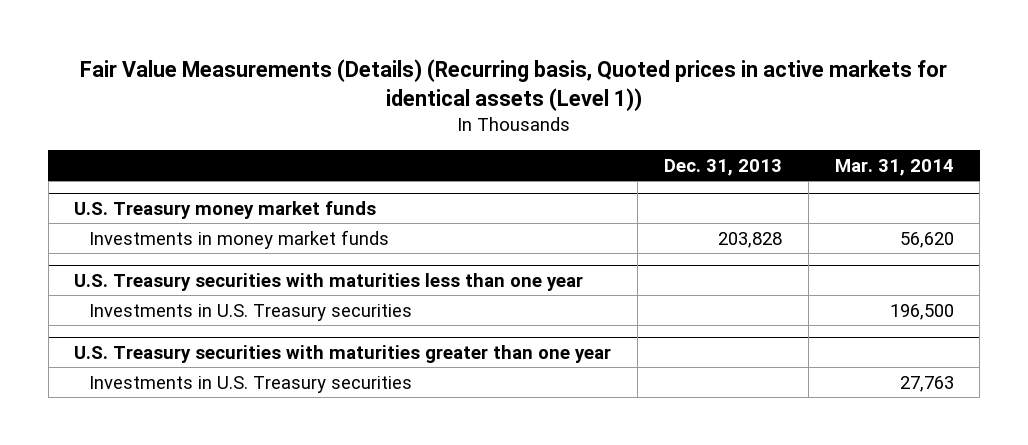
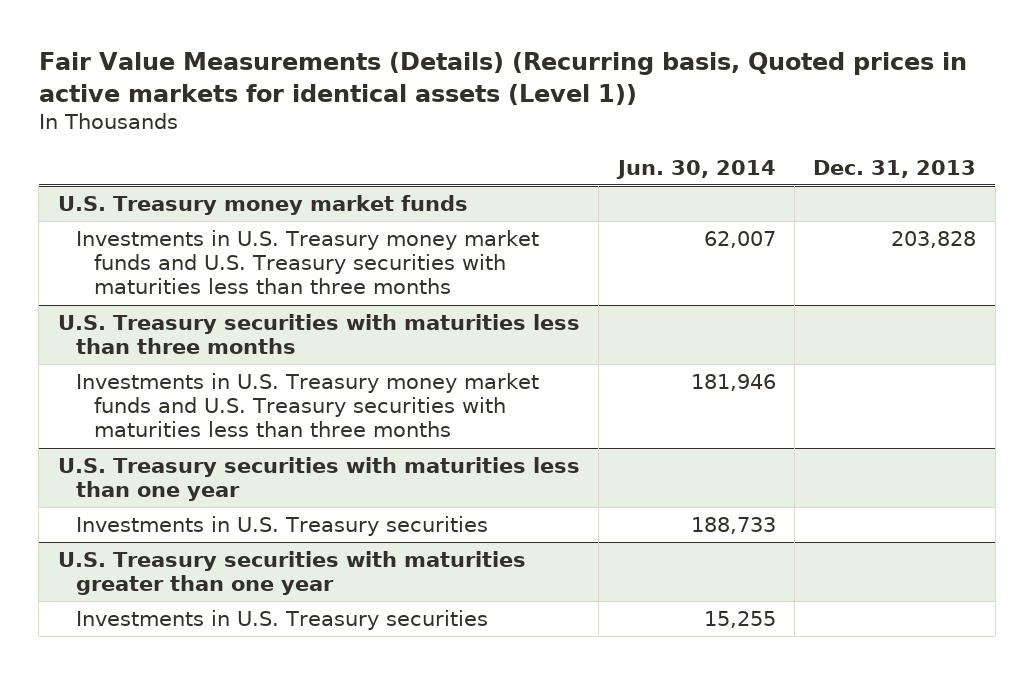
[834,158,954,176] Mar. 31, 2014 -> none
none -> [615,159,776,179] Jun. 30, 2014
[89,229,390,249] Investments in money market funds -> [75,229,539,295] Investments in U.S. Treasury money market funds and U.S. Treasury securities with maturities less than three months
none -> [57,313,580,355] U.S. Treasury securities with maturities less than three months
none -> [75,372,539,438] Investments in U.S. Treasury money market funds and U.S. Treasury securities with maturities less than three months

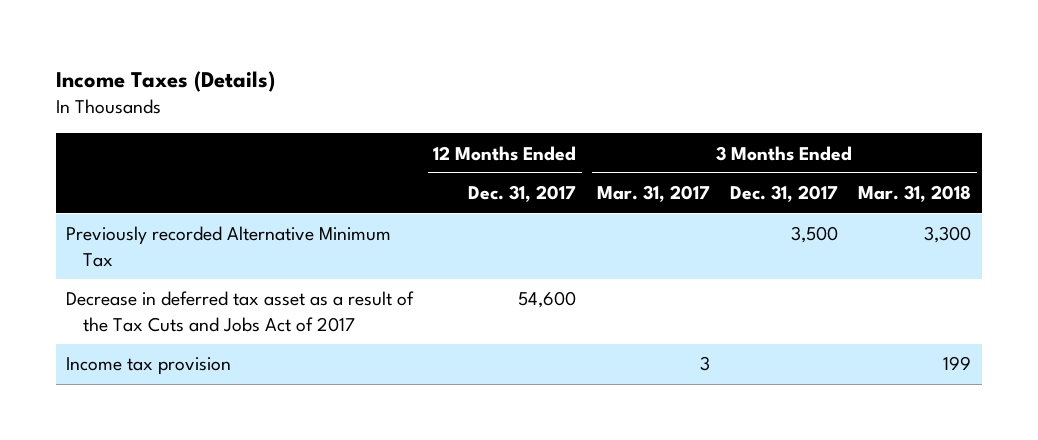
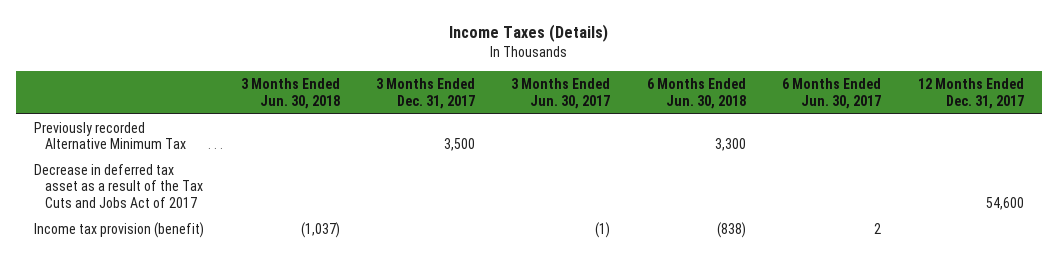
[596,185,710,203] Mar. 31, 2017 -> none
[858,185,972,203] Mar. 31, 2018 -> none
none -> [240,78,340,109] 3 Months Ended Jun. 30, 2018
none -> [511,78,611,109] 3 Months Ended Jun. 30, 2017
none -> [646,78,746,109] 6 Months Ended Jun. 30, 2018
none -> [782,78,882,109] 6 Months Ended Jun. 30, 2017
[66,357,232,376] Income tax provision -> [34,221,205,238] Income tax provision (benefit)

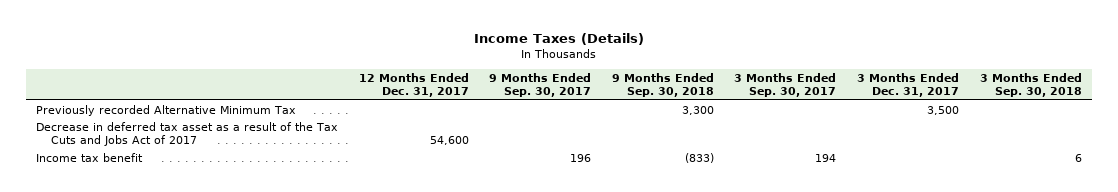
[240,78,340,109] 3 Months Ended Jun. 30, 2018 -> none
[511,78,611,109] 3 Months Ended Jun. 30, 2017 -> none
[646,78,746,109] 6 Months Ended Jun. 30, 2018 -> none
[782,78,882,109] 6 Months Ended Jun. 30, 2017 -> none
none -> [489,72,592,97] 9 Months Ended Sep. 30, 2017
none -> [611,72,714,97] 9 Months Ended Sep. 30, 2018
none -> [734,72,837,97] 3 Months Ended Sep. 30, 2017
none -> [979,72,1082,97] 3 Months Ended Sep. 30, 2018
[34,221,205,238] Income tax provision (benefit) -> [36,152,144,162] Income tax benefit

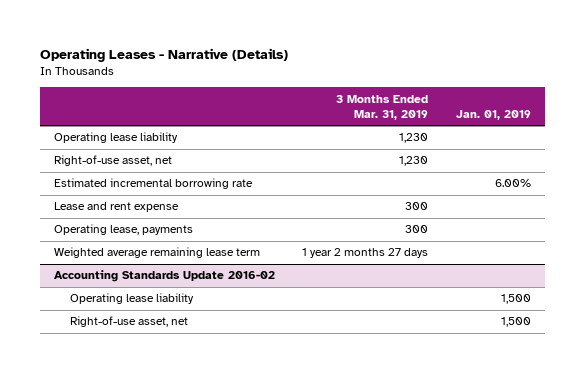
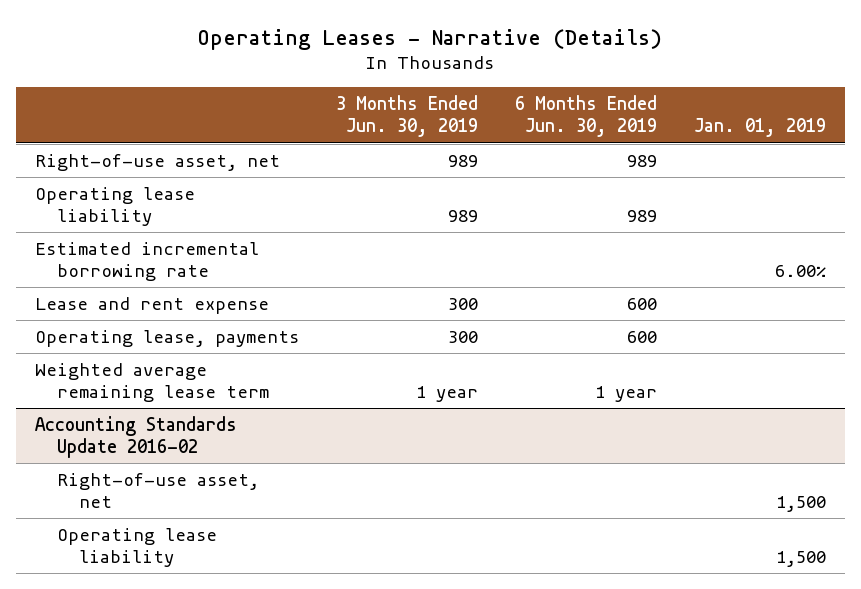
[336,94,429,120] 3 Months Ended Mar. 31, 2019 -> none
none -> [335,95,478,138] 3 Months Ended Jun. 30, 2019
none -> [514,95,657,138] 6 Months Ended Jun. 30, 2019
[53,132,178,144] Operating lease liability -> [34,186,195,226] Operating lease liability
[69,293,194,305] Operating lease liability -> [56,527,217,567] Operating lease liability

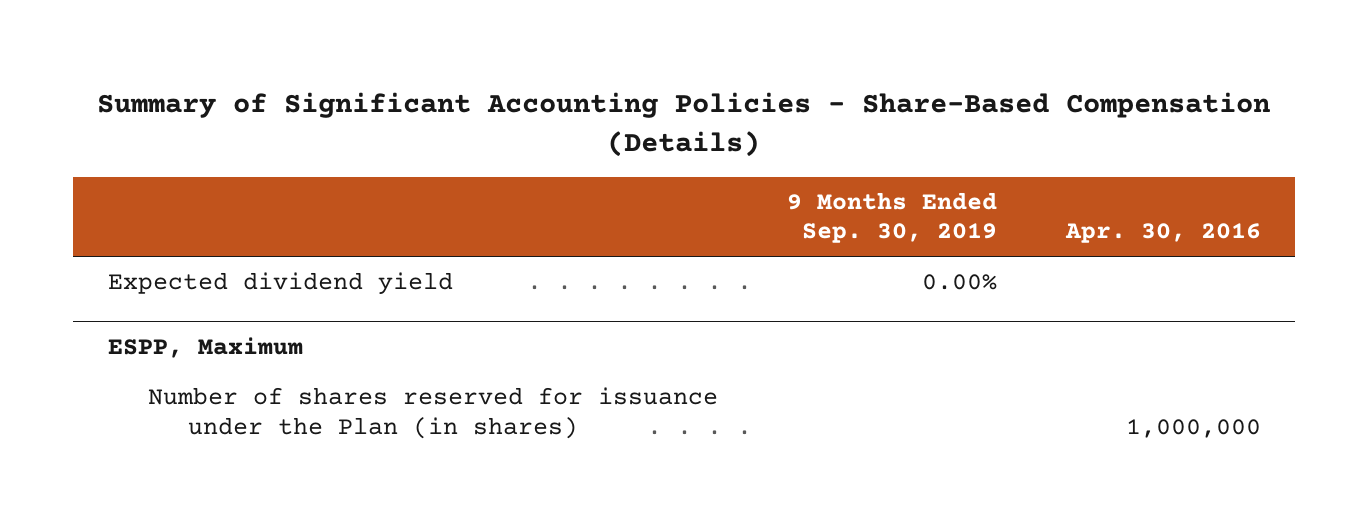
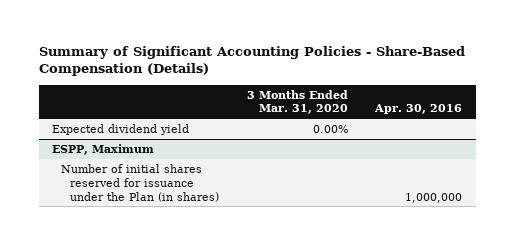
[786,191,997,244] 9 Months Ended Sep. 30, 2019 -> none
none -> [246,89,348,115] 3 Months Ended Mar. 31, 2020
[147,387,718,439] Number of shares reserved for issuance under the Plan (in shares) -> [61,164,220,202] Number of initial shares reserved for issuance under the Plan (in shares)

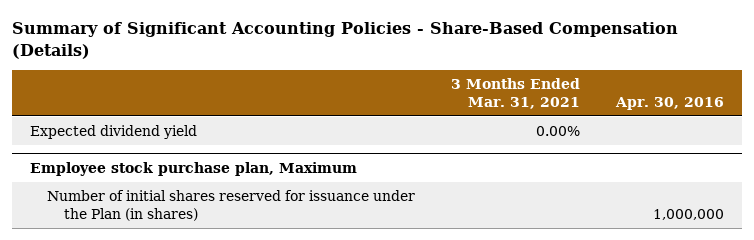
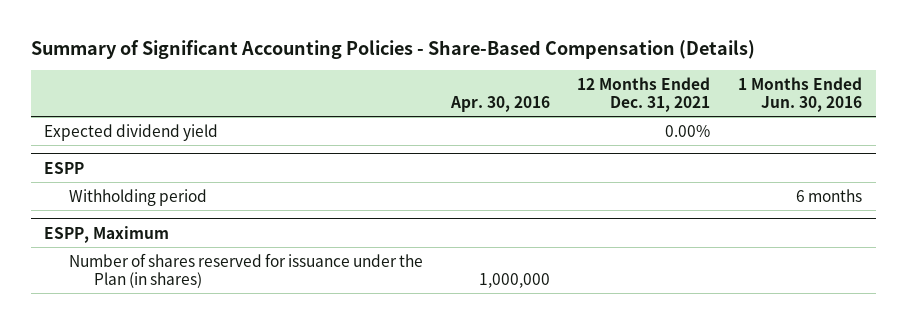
[450,78,580,109] 3 Months Ended Mar. 31, 2021 -> none
none -> [577,76,711,112] 12 Months Ended Dec. 31, 2021
none -> [737,76,862,112] 1 Months Ended Jun. 30, 2016
[30,161,358,176] Employee stock purchase plan, Maximum -> none
[46,190,415,221] Number of initial shares reserved for issuance under the Plan (in shares) -> none
none -> [44,161,85,174] ESPP
none -> [69,188,208,206] Withholding period
none -> [44,225,170,243] ESPP, Maximum
none -> [69,252,424,288] Number of shares reserved for issuance under the Plan (in shares)

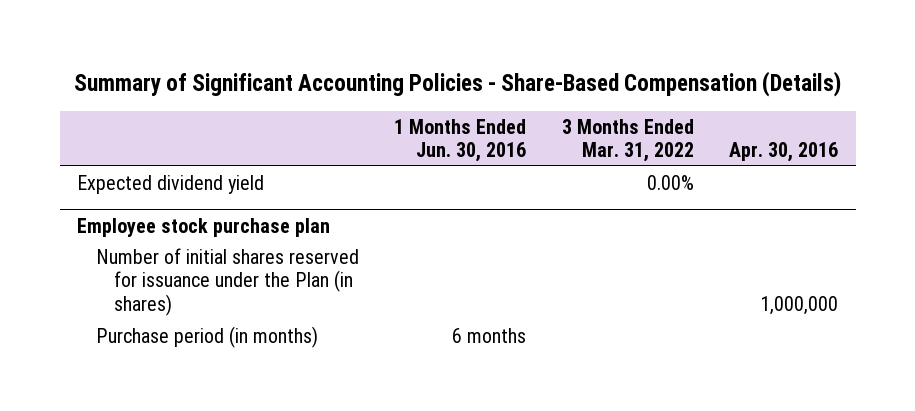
[577,76,711,112] 12 Months Ended Dec. 31, 2021 -> none
none -> [561,118,694,163] 3 Months Ended Mar. 31, 2022
[69,188,208,206] Withholding period -> none
[44,225,170,243] ESPP, Maximum -> none
[69,252,424,288] Number of shares reserved for issuance under the Plan (in shares) -> none
[44,161,85,174] ESPP -> [77,217,331,237] Employee stock purchase plan
none -> [95,247,359,317] Number of initial shares reserved for issuance under the Plan (in shares)
none -> [95,325,318,348] Purchase period (in months)

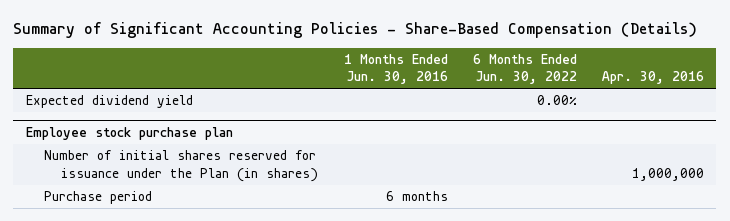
[561,118,694,163] 3 Months Ended Mar. 31, 2022 -> none
none -> [472,53,577,85] 6 Months Ended Jun. 30, 2022
[95,325,318,348] Purchase period (in months) -> [43,191,152,205] Purchase period

